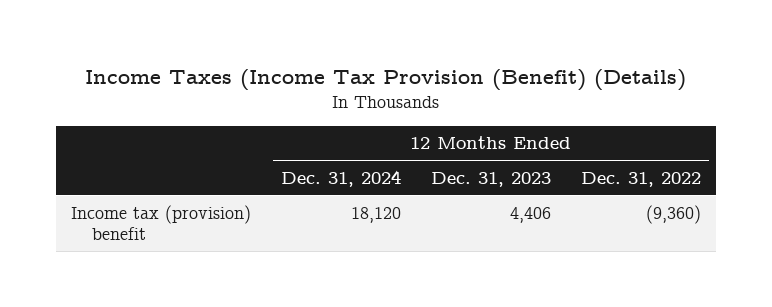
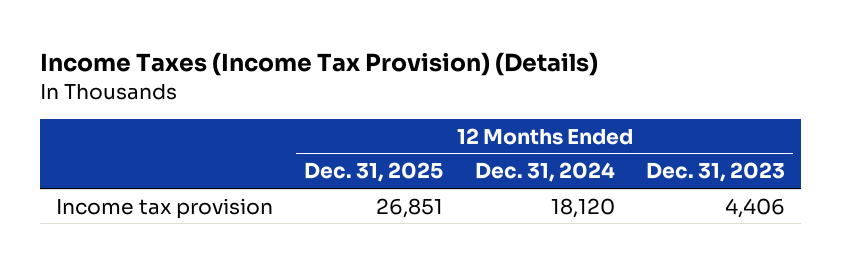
[84,68,686,91] Income Taxes (Income Tax Provision (Benefit) (Details) -> [39,52,598,77] Income Taxes (Income Tax Provision) (Details)
[581,171,702,187] Dec. 31, 2022 -> none
none -> [304,162,444,183] Dec. 31, 2025
[70,205,251,241] Income tax (provision) benefit -> [55,197,273,219] Income tax provision

